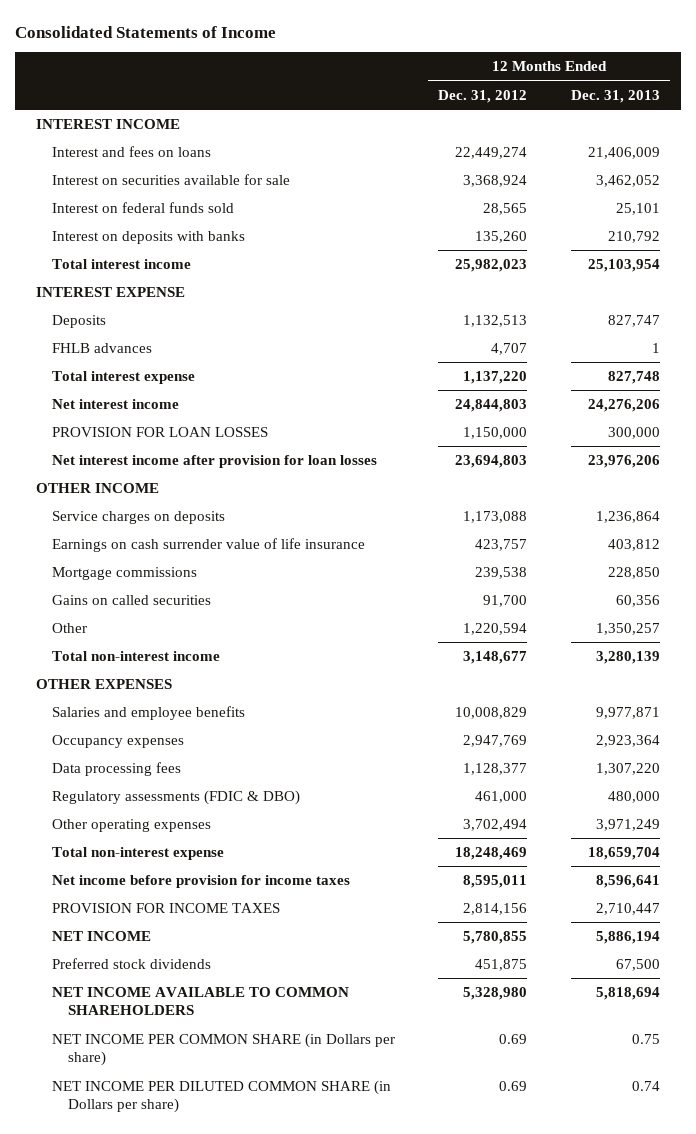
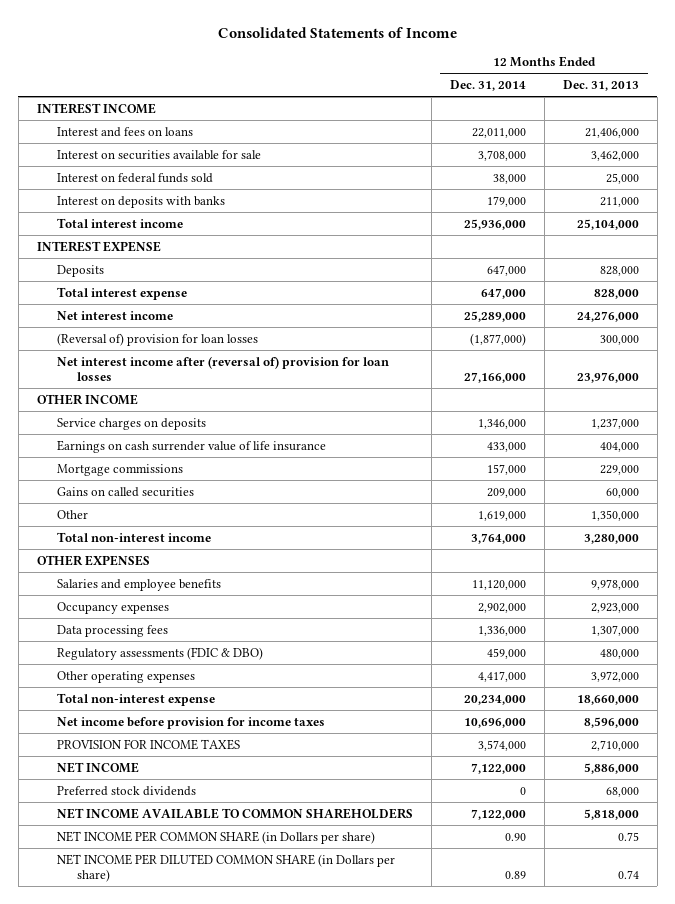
[438,89,528,103] Dec. 31, 2012 -> none
none -> [449,80,526,92] Dec. 31, 2014
[587,147,660,160] 21,406,009 -> [584,127,639,138] 21,406,000
[595,175,660,188] 3,462,052 -> [590,150,639,161] 3,462,000
[615,203,660,216] 25,101 -> [605,172,639,184] 25,000
[607,231,660,244] 210,792 -> [599,196,639,207] 211,000
[587,259,660,273] 25,103,954 -> [576,218,639,230] 25,104,000
[52,343,153,354] FHLB advances -> none
[607,315,660,328] 827,747 -> [599,265,639,276] 828,000
[607,371,660,385] 827,748 -> [593,288,639,299] 828,000
[587,399,660,413] 24,276,206 -> [576,310,639,322] 24,276,000
[52,427,269,438] PROVISION FOR LOAN LOSSES -> [56,332,258,346] (Reversal of) provision for loan losses
[52,455,378,469] Net interest income after provision for loan losses -> [56,355,389,382] Net interest income after (reversal of) provision for loan losses
[587,455,660,469] 23,976,206 -> [576,372,639,384] 23,976,000
[595,511,660,524] 1,236,864 -> [590,417,639,429] 1,237,000
[607,539,660,552] 403,812 -> [599,441,639,452] 404,000
[607,567,660,580] 228,850 -> [599,464,639,475] 229,000
[615,595,660,608] 60,356 -> [605,487,639,498] 60,000
[595,623,660,636] 1,350,257 -> [590,509,639,521] 1,350,000
[595,651,660,665] 3,280,139 -> [583,533,639,544] 3,280,000
[595,707,660,720] 9,977,871 -> [590,578,639,590] 9,978,000
[595,735,660,748] 2,923,364 -> [590,602,639,613] 2,923,000
[595,763,660,776] 1,307,220 -> [590,624,639,636] 1,307,000
[595,819,660,832] 3,971,249 -> [590,670,639,682] 3,972,000
[587,847,660,861] 18,659,704 -> [576,694,639,705] 18,660,000
[595,875,660,889] 8,596,641 -> [583,716,639,728] 8,596,000
[595,903,660,916] 2,710,447 -> [590,739,639,751] 2,710,000
[595,931,660,945] 5,886,194 -> [583,762,639,774] 5,886,000
[615,959,660,972] 67,500 -> [605,786,639,797] 68,000
[595,987,660,1001] 5,818,694 -> [583,808,639,820] 5,818,000

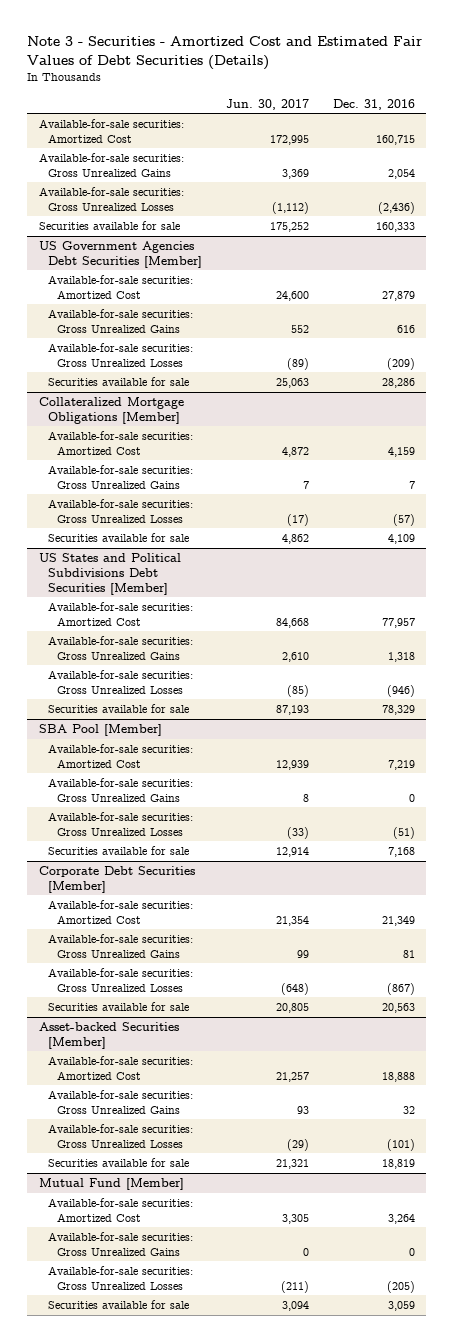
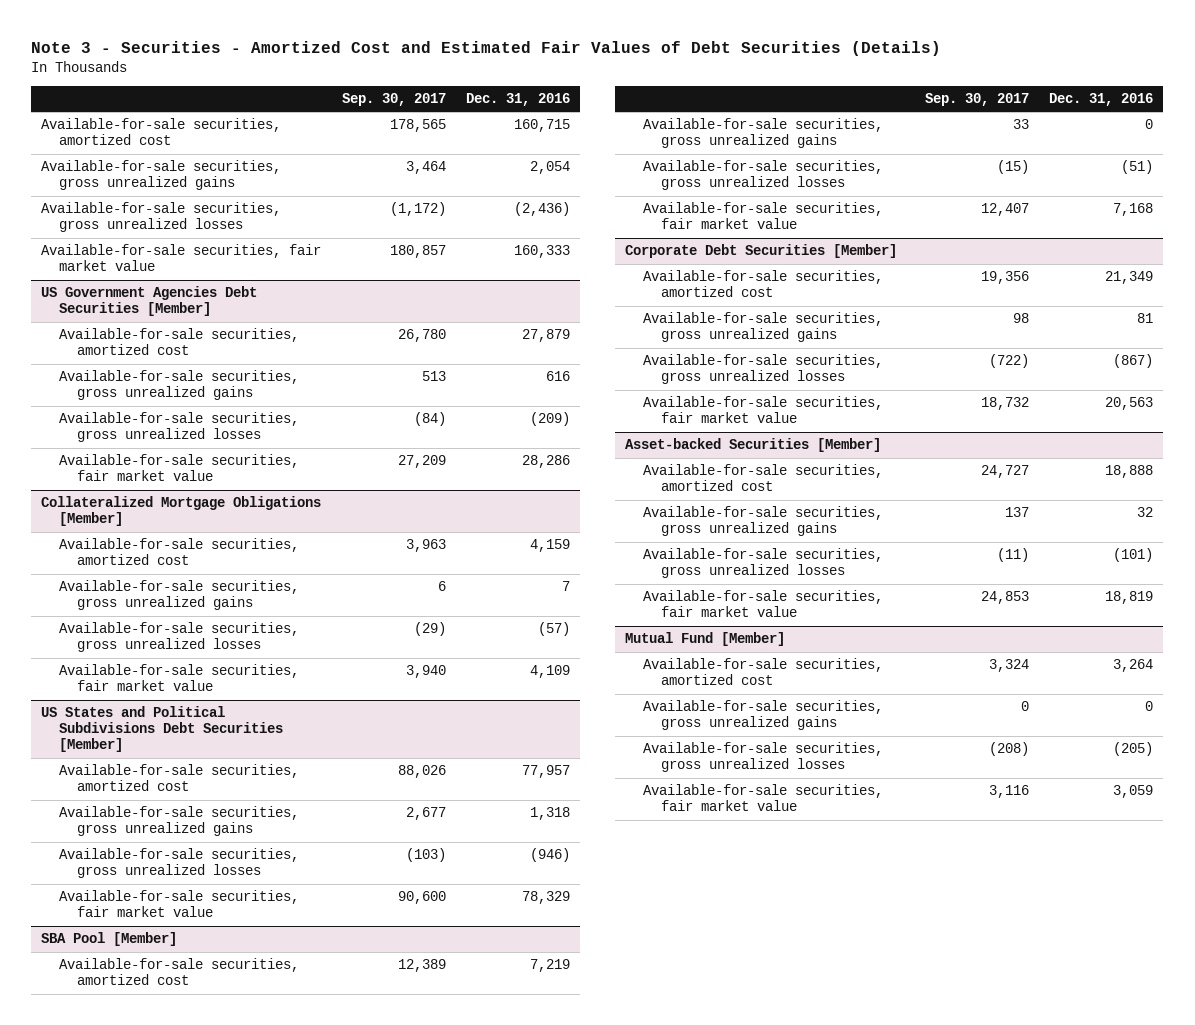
[225,98,309,110] Jun. 30, 2017 -> none
none -> [341,92,446,106] Sep. 30, 2017
[39,119,185,143] Available-for-sale securities: Amortized Cost -> [41,118,282,146] Available-for-sale securities, amortized cost
[39,153,185,177] Available-for-sale securities: Gross Unrealized Gains -> [41,160,282,191] Available-for-sale securities, gross unrealized gains
[39,187,185,211] Available-for-sale securities: Gross Unrealized Losses -> [41,202,282,233] Available-for-sale securities, gross unrealized losses
[39,221,181,231] Securities available for sale -> [41,244,322,272] Available-for-sale securities, fair market value
[48,275,194,299] Available-for-sale securities: Amortized Cost -> [59,328,300,356] Available-for-sale securities, amortized cost
[48,309,194,333] Available-for-sale securities: Gross Unrealized Gains -> [59,370,300,401] Available-for-sale securities, gross unrealized gains
[48,343,194,367] Available-for-sale securities: Gross Unrealized Losses -> [59,412,300,443] Available-for-sale securities, gross unrealized losses
[48,377,190,387] Securities available for sale -> [59,454,300,482] Available-for-sale securities, fair market value
[48,431,194,455] Available-for-sale securities: Amortized Cost -> [59,538,300,566] Available-for-sale securities, amortized cost
[48,465,194,489] Available-for-sale securities: Gross Unrealized Gains -> [59,580,300,611] Available-for-sale securities, gross unrealized gains
[48,499,194,523] Available-for-sale securities: Gross Unrealized Losses -> [59,622,300,653] Available-for-sale securities, gross unrealized losses
[48,533,190,543] Securities available for sale -> [59,664,300,692] Available-for-sale securities, fair market value
[48,602,194,626] Available-for-sale securities: Amortized Cost -> [59,764,300,792] Available-for-sale securities, amortized cost
[48,636,194,660] Available-for-sale securities: Gross Unrealized Gains -> [59,806,300,837] Available-for-sale securities, gross unrealized gains
[48,670,194,694] Available-for-sale securities: Gross Unrealized Losses -> [59,848,300,879] Available-for-sale securities, gross unrealized losses
[48,704,190,714] Securities available for sale -> [59,890,300,918] Available-for-sale securities, fair market value
[48,744,194,768] Available-for-sale securities: Amortized Cost -> [59,958,300,986] Available-for-sale securities, amortized cost
[48,778,194,802] Available-for-sale securities: Gross Unrealized Gains -> [642,118,883,149] Available-for-sale securities, gross unrealized gains
[48,812,194,836] Available-for-sale securities: Gross Unrealized Losses -> [642,160,883,191] Available-for-sale securities, gross unrealized losses
[48,846,190,856] Securities available for sale -> [642,202,883,230] Available-for-sale securities, fair market value
[48,900,194,924] Available-for-sale securities: Amortized Cost -> [642,270,883,298] Available-for-sale securities, amortized cost
[48,934,194,958] Available-for-sale securities: Gross Unrealized Gains -> [642,312,883,343] Available-for-sale securities, gross unrealized gains
[48,968,194,992] Available-for-sale securities: Gross Unrealized Losses -> [642,354,883,385] Available-for-sale securities, gross unrealized losses
[48,1002,190,1012] Securities available for sale -> [642,396,883,424] Available-for-sale securities, fair market value
[48,1056,194,1080] Available-for-sale securities: Amortized Cost -> [642,464,883,492] Available-for-sale securities, amortized cost
[48,1090,194,1114] Available-for-sale securities: Gross Unrealized Gains -> [642,506,883,537] Available-for-sale securities, gross unrealized gains
[48,1124,194,1148] Available-for-sale securities: Gross Unrealized Losses -> [642,548,883,579] Available-for-sale securities, gross unrealized losses
[48,1158,190,1168] Securities available for sale -> [642,590,883,618] Available-for-sale securities, fair market value
[48,1198,194,1222] Available-for-sale securities: Amortized Cost -> [642,658,883,686] Available-for-sale securities, amortized cost
[48,1232,194,1256] Available-for-sale securities: Gross Unrealized Gains -> [642,700,883,731] Available-for-sale securities, gross unrealized gains
[48,1266,194,1290] Available-for-sale securities: Gross Unrealized Losses -> [642,742,883,773] Available-for-sale securities, gross unrealized losses
[48,1300,190,1310] Securities available for sale -> [642,784,883,812] Available-for-sale securities, fair market value

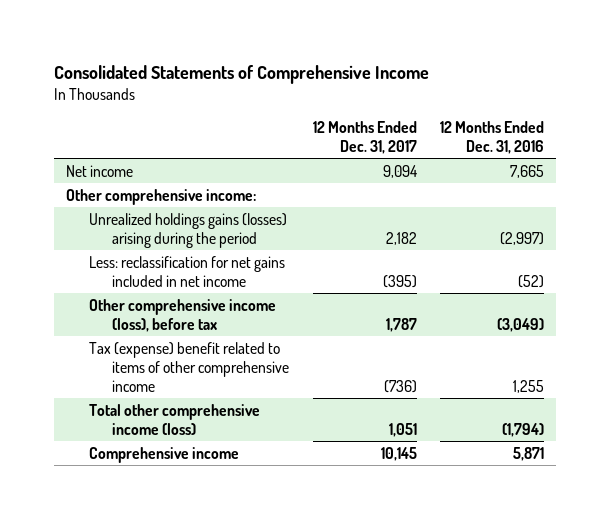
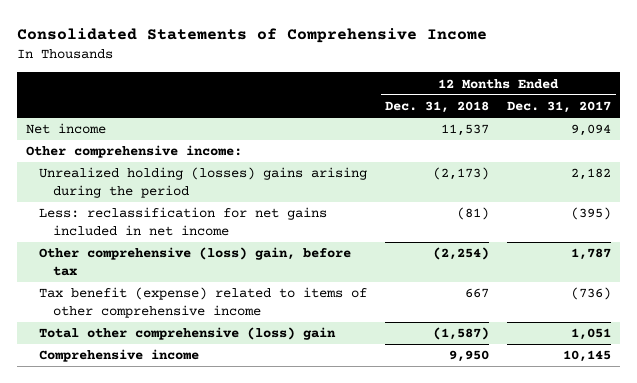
[440,121,545,155] 12 Months Ended Dec. 31, 2016 -> none
none -> [385,101,490,114] Dec. 31, 2018
[89,212,288,248] Unrealized holdings gains (losses) arising during the period -> [39,167,368,199] Unrealized holding (losses) gains arising during the period
[89,298,277,332] Other comprehensive income (loss), before tax -> [39,247,352,277] Other comprehensive (loss) gain, before tax
[89,341,290,392] Tax (expense) benefit related to items of other comprehensive income -> [39,287,368,319] Tax benefit (expense) related to items of other comprehensive income
[89,403,261,435] Total other comprehensive income (loss) -> [39,327,337,341] Total other comprehensive (loss) gain

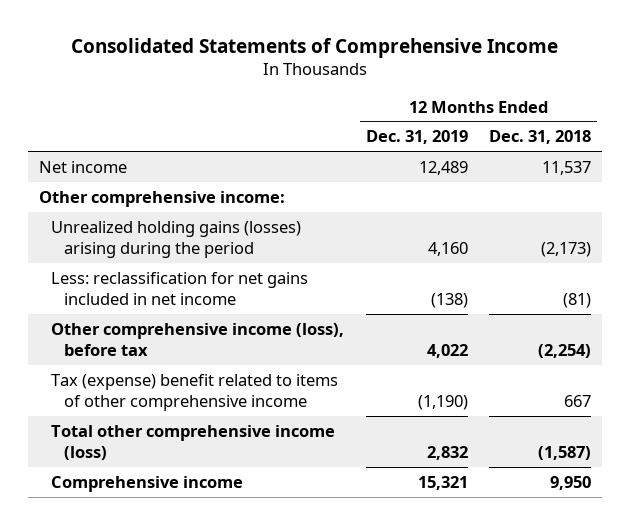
[507,101,612,114] Dec. 31, 2017 -> none
none -> [365,130,468,145] Dec. 31, 2019
[39,167,368,199] Unrealized holding (losses) gains arising during the period -> [51,220,302,258] Unrealized holding gains (losses) arising during the period
[39,247,352,277] Other comprehensive (loss) gain, before tax -> [51,322,345,356] Other comprehensive income (loss), before tax
[39,287,368,319] Tax benefit (expense) related to items of other comprehensive income -> [51,373,339,411] Tax (expense) benefit related to items of other comprehensive income
[39,327,337,341] Total other comprehensive (loss) gain -> [51,424,336,460] Total other comprehensive income (loss)

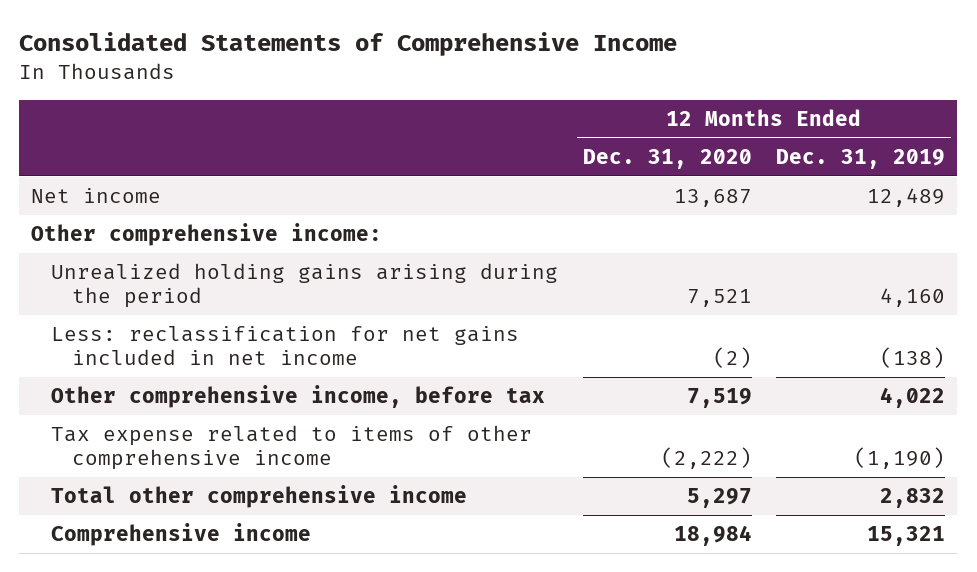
[489,130,592,145] Dec. 31, 2018 -> none
none -> [582,148,752,169] Dec. 31, 2020
[51,220,302,258] Unrealized holding gains (losses) arising during the period -> [51,263,559,309] Unrealized holding gains arising during the period
[51,322,345,356] Other comprehensive income (loss), before tax -> [51,385,546,409] Other comprehensive income, before tax
[51,373,339,411] Tax (expense) benefit related to items of other comprehensive income -> [51,425,533,471] Tax expense related to items of other comprehensive income
[51,424,336,460] Total other comprehensive income (loss) -> [51,485,468,509] Total other comprehensive income

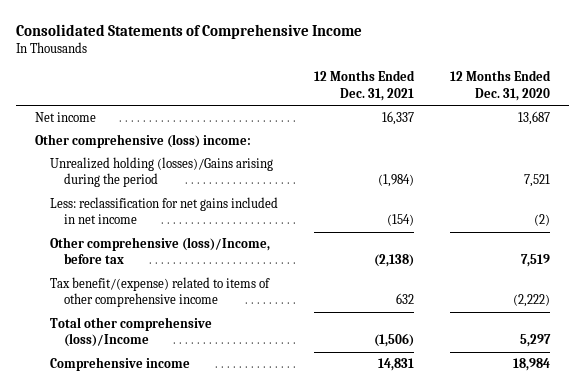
[776,148,946,169] Dec. 31, 2019 -> none
none -> [313,70,415,101] 12 Months Ended Dec. 31, 2021
[31,223,383,247] Other comprehensive income: -> [34,133,251,148] Other comprehensive (loss) income:
[51,263,559,309] Unrealized holding gains arising during the period -> [49,156,273,188] Unrealized holding (losses)/Gains arising during the period
[51,385,546,409] Other comprehensive income, before tax -> [49,236,270,265] Other comprehensive (loss)/Income, before tax
[51,425,533,471] Tax expense related to items of other comprehensive income -> [49,276,270,308] Tax benefit/(expense) related to items of other comprehensive income
[51,485,468,509] Total other comprehensive income -> [49,316,212,348] Total other comprehensive (loss)/Income

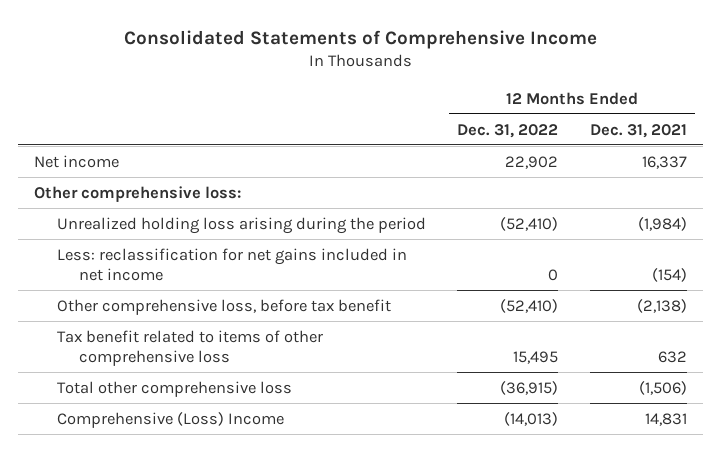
[450,70,552,101] 12 Months Ended Dec. 31, 2020 -> none
none -> [457,123,559,138] Dec. 31, 2022
[34,133,251,148] Other comprehensive (loss) income: -> [34,185,242,202] Other comprehensive loss:
[49,156,273,188] Unrealized holding (losses)/Gains arising during the period -> [56,216,426,234] Unrealized holding loss arising during the period
[49,236,270,265] Other comprehensive (loss)/Income, before tax -> [56,298,391,315] Other comprehensive loss, before tax benefit
[49,276,270,308] Tax benefit/(expense) related to items of other comprehensive income -> [56,329,323,366] Tax benefit related to items of other comprehensive loss
[49,316,212,348] Total other comprehensive (loss)/Income -> [56,380,292,397] Total other comprehensive loss
[49,356,190,371] Comprehensive income -> [56,411,284,428] Comprehensive (Loss) Income

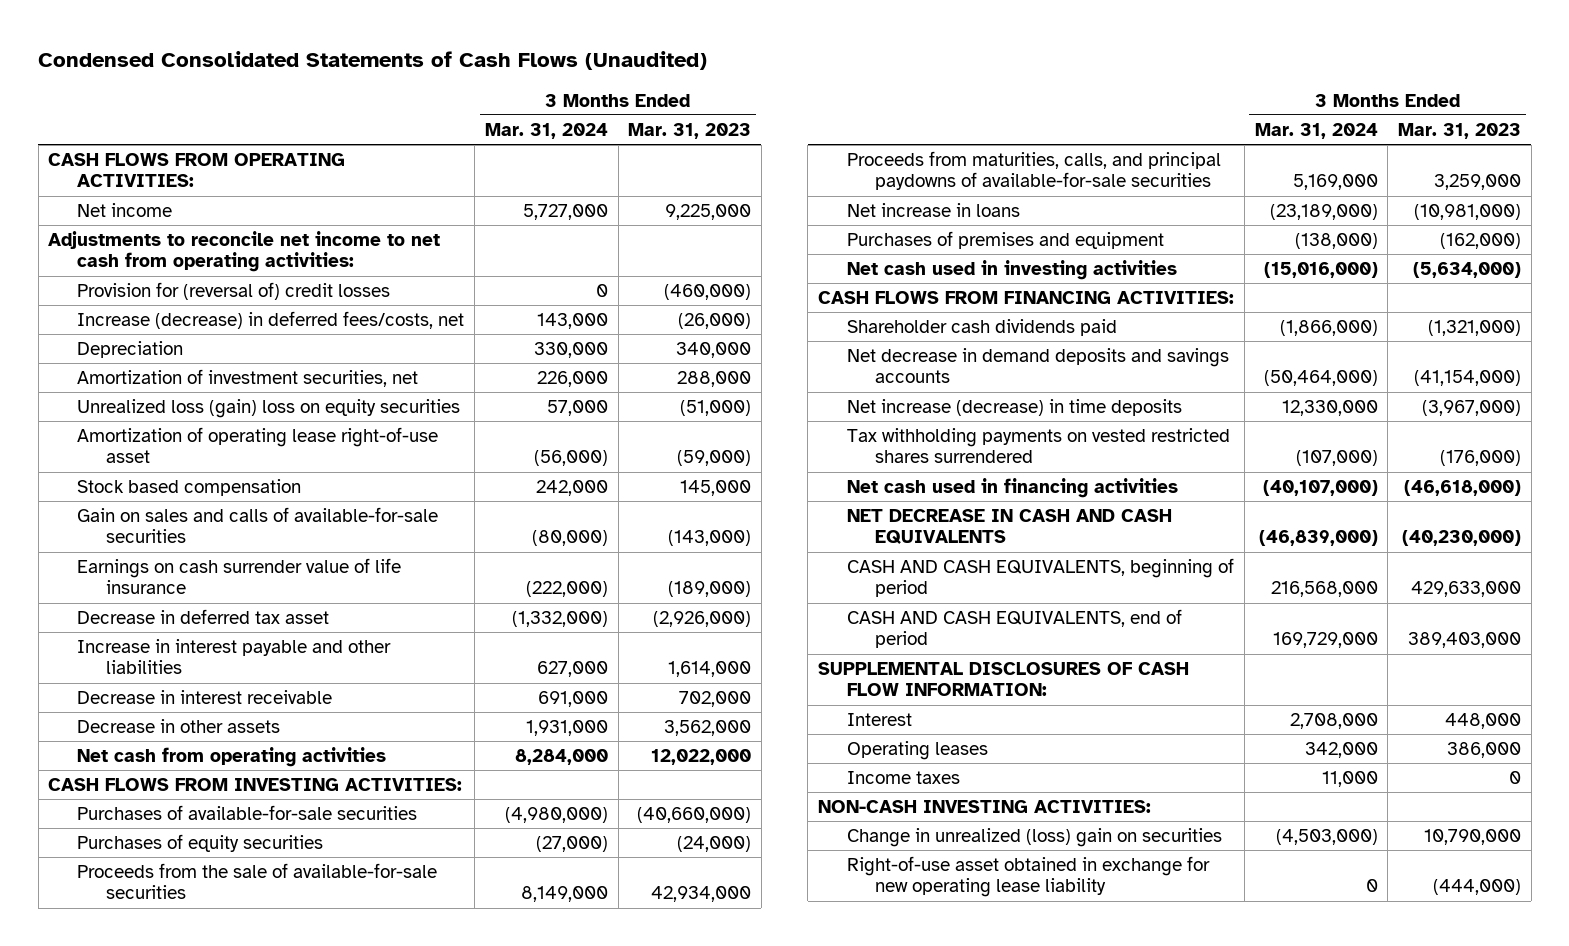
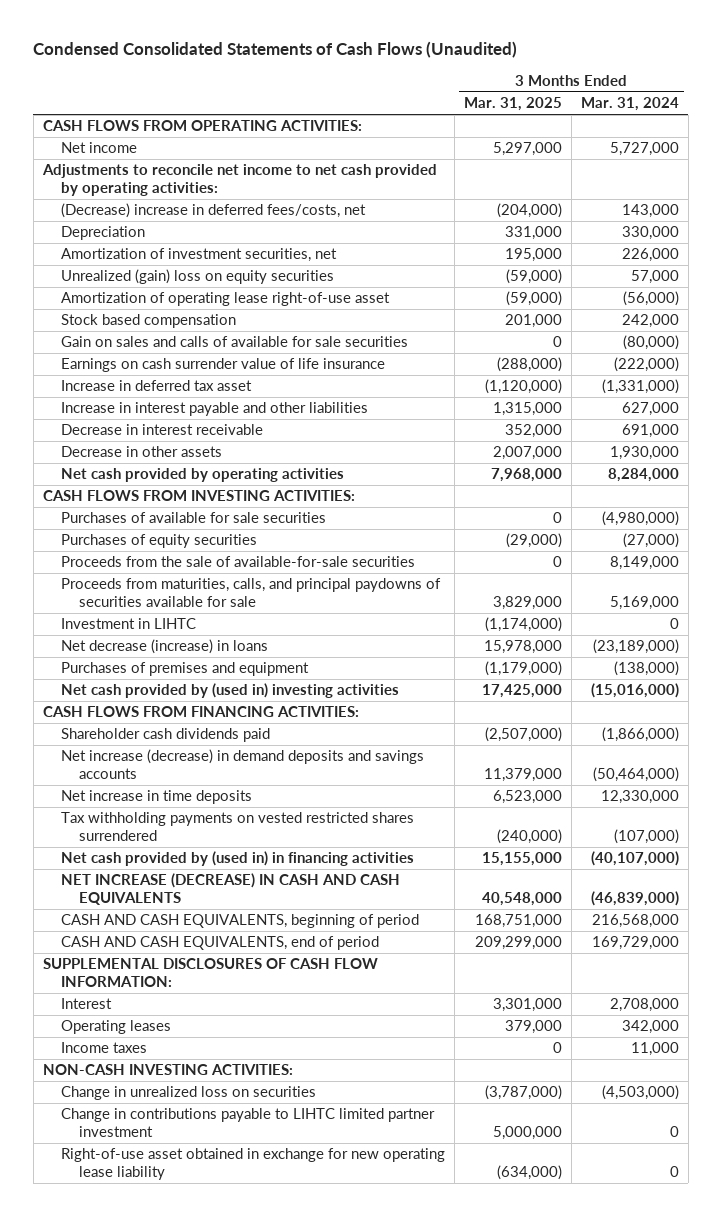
[628,122,752,139] Mar. 31, 2023 -> none
none -> [463,97,562,112] Mar. 31, 2025
[77,281,391,300] Provision for (reversal of) credit losses -> none
[48,230,441,273] Adjustments to reconcile net income to net cash from operating activities: -> [41,164,437,197] Adjustments to reconcile net income to net cash provided by operating activities:
[77,310,465,329] Increase (decrease) in deferred fees/costs, net -> [60,203,366,219] (Decrease) increase in deferred fees/costs, net
[77,398,461,418] Unrealized loss (gain) loss on equity securities -> [60,269,334,285] Unrealized (gain) loss on equity securities
[77,506,439,544] Gain on sales and calls of available-for-sale securities -> [60,336,408,348] Gain on sales and calls of available for sale securities
[77,608,330,624] Decrease in deferred tax asset -> [60,380,252,392] Increase in deferred tax asset
[511,610,608,627] (1,332,000) -> [601,379,679,395] (1,331,000)
[525,719,608,736] 1,931,000 -> [609,446,679,461] 1,930,000
[77,746,387,767] Net cash from operating activities -> [60,468,344,483] Net cash provided by operating activities
[77,804,418,820] Purchases of available-for-sale securities -> [60,512,326,524] Purchases of available for sale securities
[846,150,1221,191] Proceeds from maturities, calls, and principal paydowns of available-for-sale securities -> [60,578,441,608] Proceeds from maturities, calls, and principal paydowns of securities available for sale
none -> [60,618,196,630] Investment in LIHTC
[846,202,1020,217] Net increase in loans -> [60,639,268,655] Net decrease (increase) in loans
[846,259,1177,280] Net cash used in investing activities -> [60,683,399,699] Net cash provided by (used in) investing activities
[846,347,1229,384] Net decrease in demand deposits and savings accounts -> [60,749,424,780] Net increase (decrease) in demand deposits and savings accounts
[846,398,1182,416] Net increase (decrease) in time deposits -> [60,790,252,805] Net increase in time deposits
[846,477,1178,498] Net cash used in financing activities -> [60,851,414,867] Net cash provided by (used in) in financing activities
[846,508,1172,545] NET DECREASE IN CASH AND CASH EQUIVALENTS -> [60,873,400,906] NET INCREASE (DECREASE) IN CASH AND CASH EQUIVALENTS
[846,827,1222,847] Change in unrealized (loss) gain on securities -> [60,1086,316,1101] Change in unrealized loss on securities
none -> [60,1108,435,1138] Change in contributions payable to LIHTC limited partner investment

